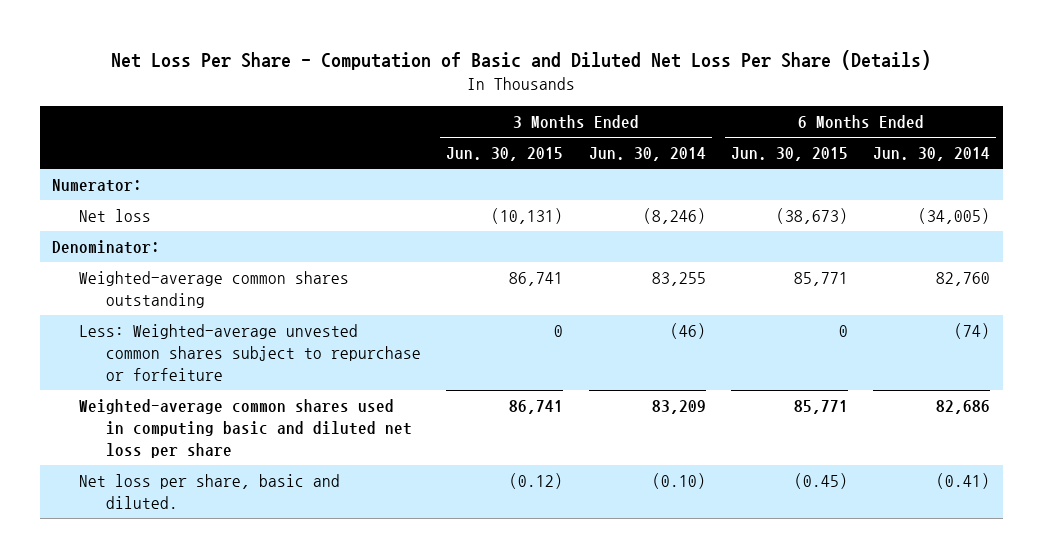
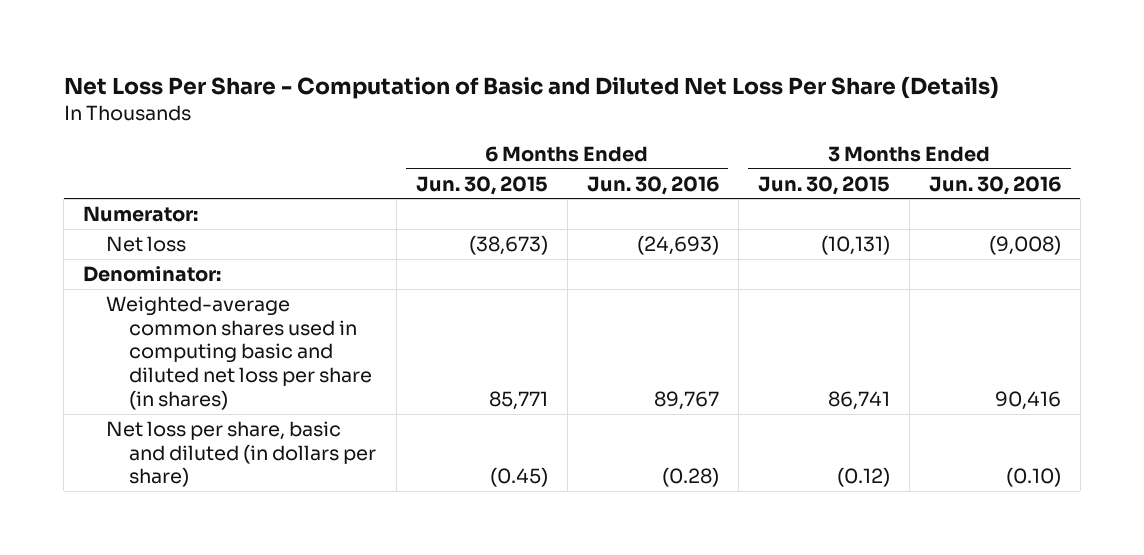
[588,147,706,162] Jun. 30, 2014 -> none
[873,147,991,162] Jun. 30, 2014 -> none
none -> [586,175,719,195] Jun. 30, 2016
none -> [928,175,1061,195] Jun. 30, 2016
[79,271,350,308] Weighted-average common shares outstanding -> none
[79,324,422,381] Less: Weighted-average unvested common shares subject to repurchase or forfeiture -> none
[79,399,413,458] Weighted-average common shares used in computing basic and diluted net loss per share -> [106,295,373,410] Weighted-average common shares used in computing basic and diluted net loss per share (in shares)
[79,474,341,509] Net loss per share, basic and diluted. -> [106,420,377,488] Net loss per share, basic and diluted (in dollars per share)

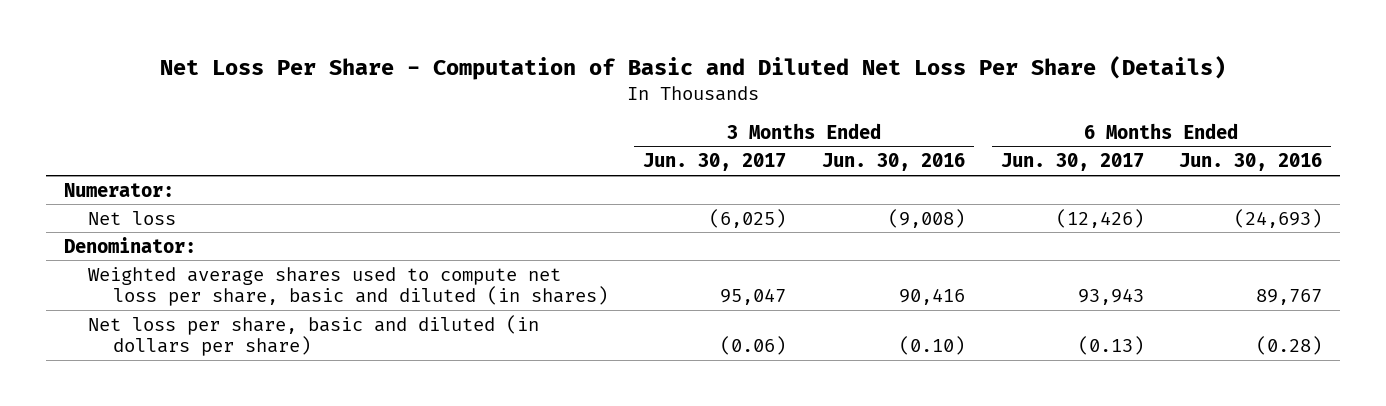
[415,175,548,195] Jun. 30, 2015 -> none
[757,175,890,195] Jun. 30, 2015 -> none
none -> [643,153,787,172] Jun. 30, 2017
none -> [1000,153,1144,172] Jun. 30, 2017
[106,295,373,410] Weighted-average common shares used in computing basic and diluted net loss per share (in shares) -> [88,266,608,307] Weighted average shares used to compute net loss per share, basic and diluted (in shares)

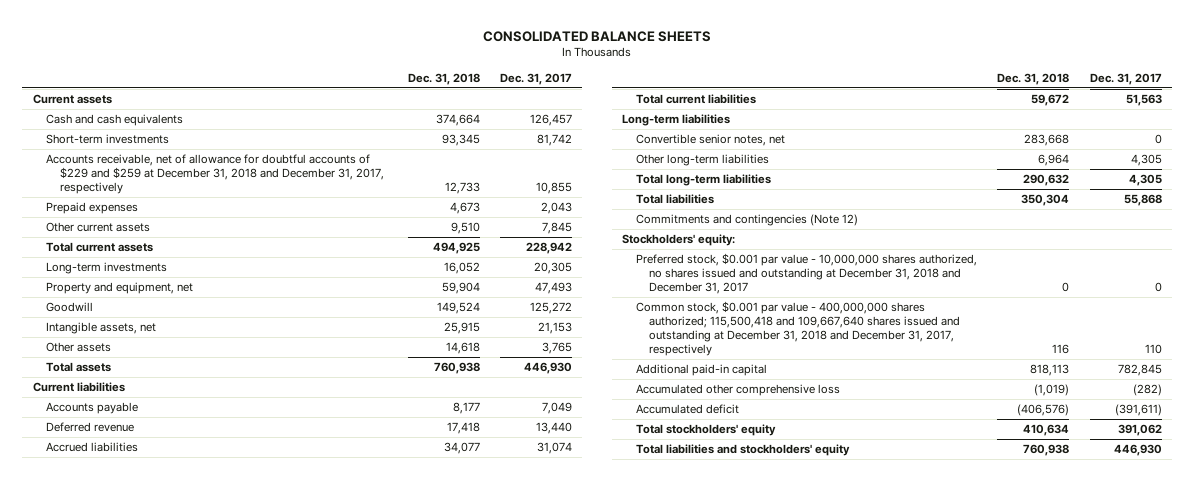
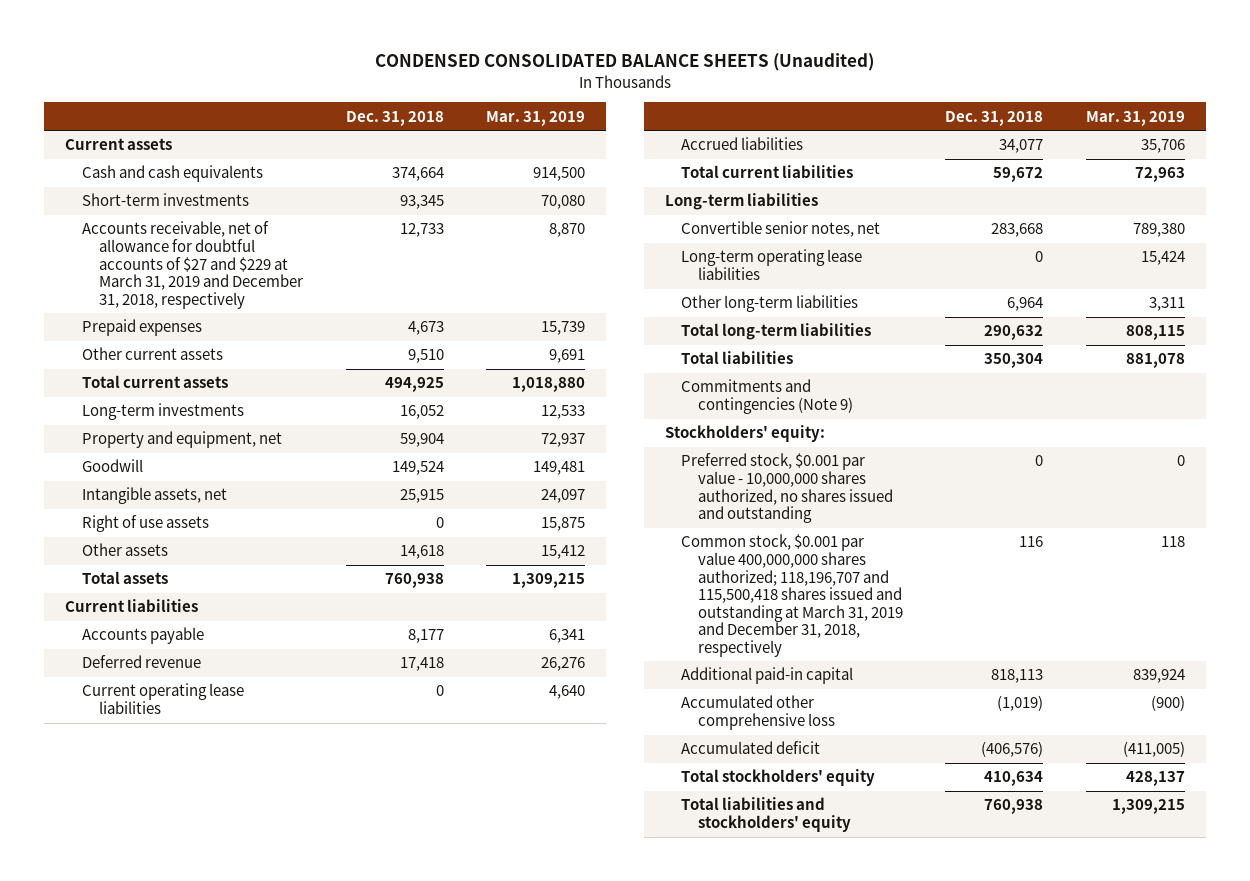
[483,30,712,42] CONSOLIDATED BALANCE SHEETS -> [374,53,874,72] CONDENSED CONSOLIDATED BALANCE SHEETS (Unaudited)
[500,73,573,86] Dec. 31, 2017 -> none
none -> [486,110,586,126] Mar. 31, 2019
[46,154,385,194] Accounts receivable, net of allowance for doubtful accounts of $229 and $259 at December 31, 2018 and December 31, 2017, respectively -> [82,221,304,309] Accounts receivable, net of allowance for doubtful accounts of $27 and $229 at March 31, 2019 and December 31, 2018, respectively
none -> [82,515,210,533] Right of use assets
none -> [82,683,245,715] Current operating lease liabilities
none -> [681,249,863,281] Long-term operating lease liabilities
[635,214,858,227] Commitments and contingencies (Note 12) -> [681,379,854,415] Commitments and contingencies (Note 9)
[635,253,977,294] Preferred stock, $0.001 par value - 10,000,000 shares authorized, no shares issued and outstanding at December 31, 2018 and December 31, 2017 -> [681,453,894,524] Preferred stock, $0.001 par value - 10,000,000 shares authorized, no shares issued and outstanding
[635,301,961,356] Common stock, $0.001 par value - 400,000,000 shares authorized; 115,500,418 and 109,667,640 shares issued and outstanding at December 31, 2018 and December 31, 2017, respectively -> [681,534,904,657] Common stock, $0.001 par value 400,000,000 shares authorized; 118,196,707 and 115,500,418 shares issued and outstanding at March 31, 2019 and December 31, 2018, respectively

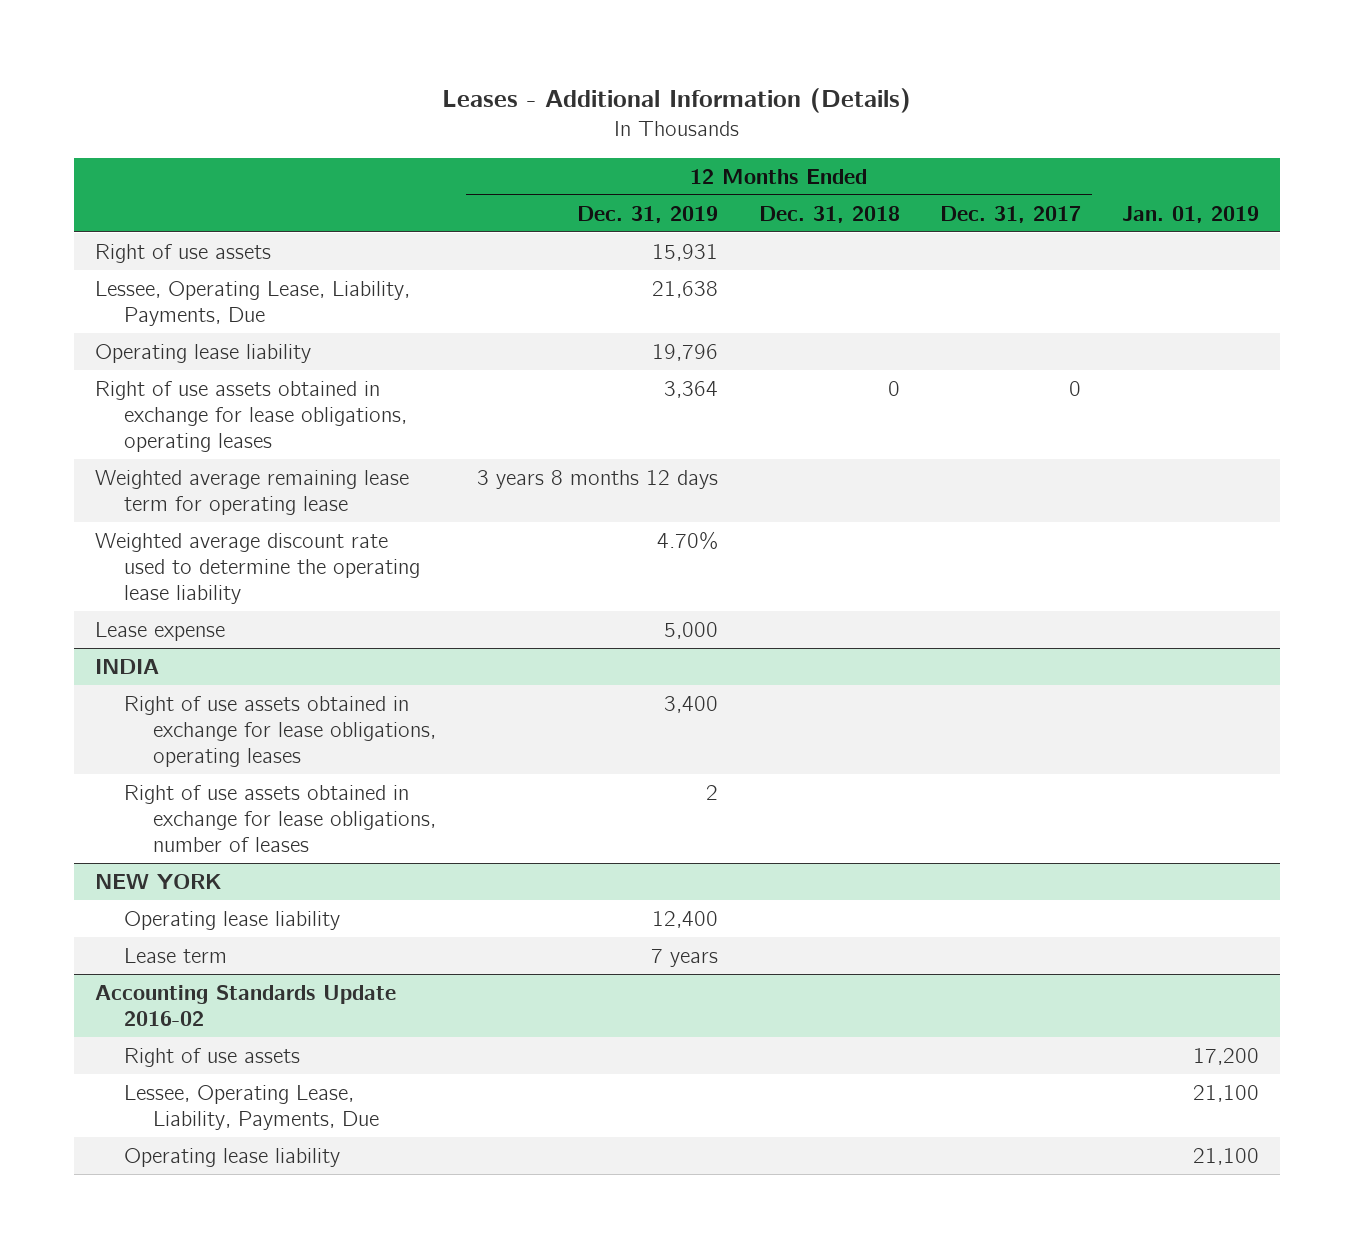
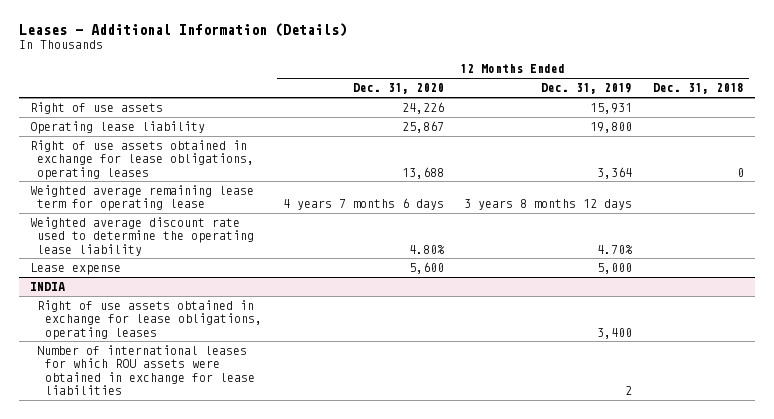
[940,205,1082,223] Dec. 31, 2017 -> none
[1122,205,1260,223] Jan. 01, 2019 -> none
none -> [352,83,444,95] Dec. 31, 2020
[94,280,410,326] Lessee, Operating Lease, Liability, Payments, Due -> none
[651,343,718,361] 19,796 -> [590,122,633,134] 19,800
[94,873,222,889] NEW YORK -> none
[123,910,340,930] Operating lease liability -> none
[123,947,227,963] Lease term -> none
[94,984,396,1026] Accounting Standards Update 2016-02 -> none
[123,1047,300,1067] Right of use assets -> none
[123,1084,379,1130] Lessee, Operating Lease, Liability, Payments, Due -> none
[123,1147,340,1167] Operating lease liability -> none
[123,784,436,852] Right of use assets obtained in exchange for lease obligations, number of leases -> [37,345,255,395] Number of international leases for which ROU assets were obtained in exchange for lease liabilities

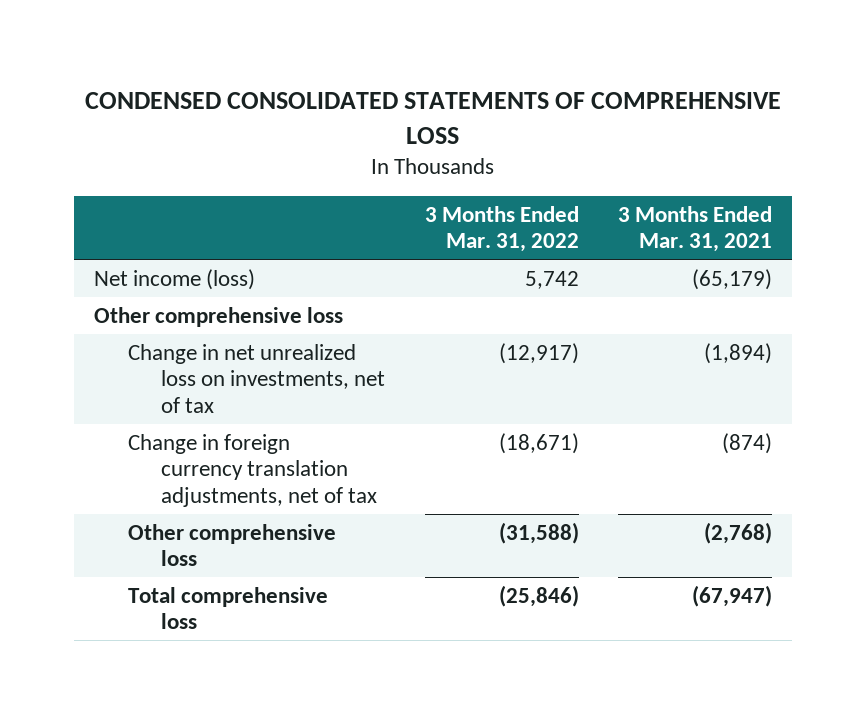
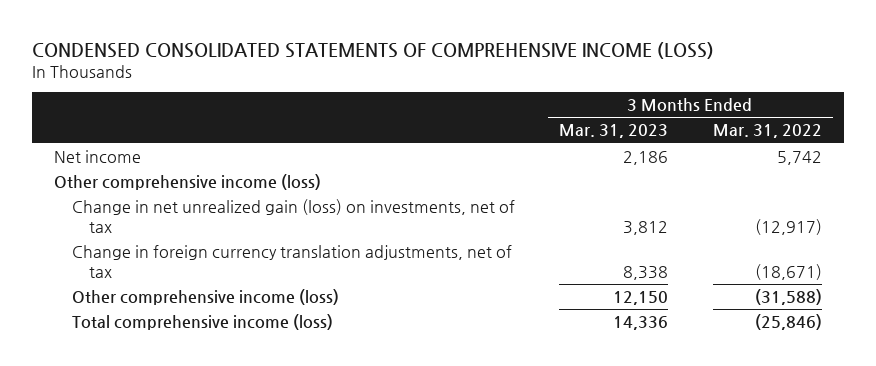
[85,91,782,144] CONDENSED CONSOLIDATED STATEMENTS OF COMPREHENSIVE LOSS -> [32,42,715,60] CONDENSED CONSOLIDATED STATEMENTS OF COMPREHENSIVE INCOME (LOSS)
[618,205,773,253] 3 Months Ended Mar. 31, 2021 -> none
none -> [559,124,669,139] Mar. 31, 2023
[93,268,255,290] Net income (loss) -> [54,149,142,163] Net income
[93,306,343,327] Other comprehensive loss -> [54,173,322,190] Other comprehensive income (loss)
[127,343,386,413] Change in net unrealized loss on investments, net of tax -> [71,198,515,233] Change in net unrealized gain (loss) on investments, net of tax
[127,523,336,567] Other comprehensive loss -> [71,288,339,305] Other comprehensive income (loss)
[127,586,328,630] Total comprehensive loss -> [71,313,333,330] Total comprehensive income (loss)

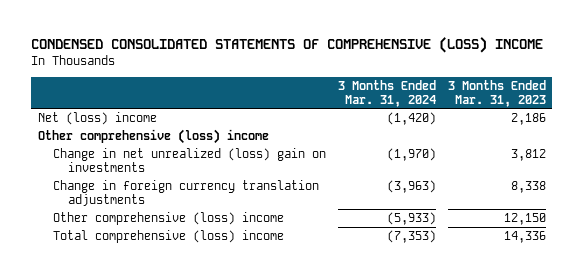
[32,42,715,60] CONDENSED CONSOLIDATED STATEMENTS OF COMPREHENSIVE INCOME (LOSS) -> [31,37,544,54] CONDENSED CONSOLIDATED STATEMENTS OF COMPREHENSIVE (LOSS) INCOME
[712,124,822,139] Mar. 31, 2022 -> none
none -> [338,79,437,107] 3 Months Ended Mar. 31, 2024
[54,149,142,163] Net income -> [37,111,157,125] Net (loss) income
[54,173,322,190] Other comprehensive income (loss) -> [37,128,269,144] Other comprehensive (loss) income
[71,198,515,233] Change in net unrealized gain (loss) on investments, net of tax -> [52,147,326,172] Change in net unrealized (loss) gain on investments
[71,244,512,278] Change in foreign currency translation adjustments, net of tax -> [52,179,319,206] Change in foreign currency translation adjustments
[71,288,339,305] Other comprehensive income (loss) -> [52,211,284,225] Other comprehensive (loss) income
[71,313,333,330] Total comprehensive income (loss) -> [52,229,284,243] Total comprehensive (loss) income

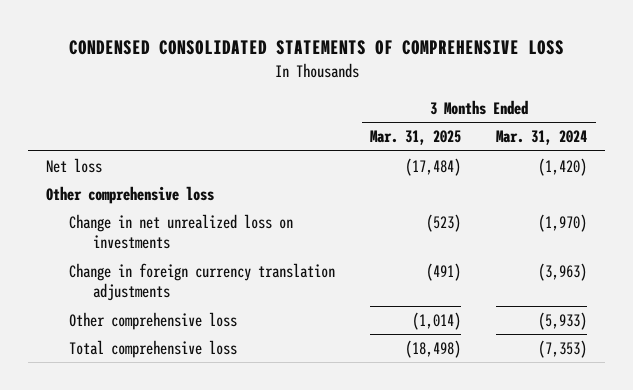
[31,37,544,54] CONDENSED CONSOLIDATED STATEMENTS OF COMPREHENSIVE (LOSS) INCOME -> [68,40,564,56] CONDENSED CONSOLIDATED STATEMENTS OF COMPREHENSIVE LOSS
[448,79,547,107] 3 Months Ended Mar. 31, 2023 -> none
none -> [370,130,462,146] Mar. 31, 2025
[37,111,157,125] Net (loss) income -> [45,158,102,174] Net loss
[37,128,269,144] Other comprehensive (loss) income -> [45,186,214,205] Other comprehensive loss
[52,147,326,172] Change in net unrealized (loss) gain on investments -> [69,214,294,250] Change in net unrealized loss on investments
[52,211,284,225] Other comprehensive (loss) income -> [69,312,238,331] Other comprehensive loss
[52,229,284,243] Total comprehensive (loss) income -> [69,340,238,359] Total comprehensive loss

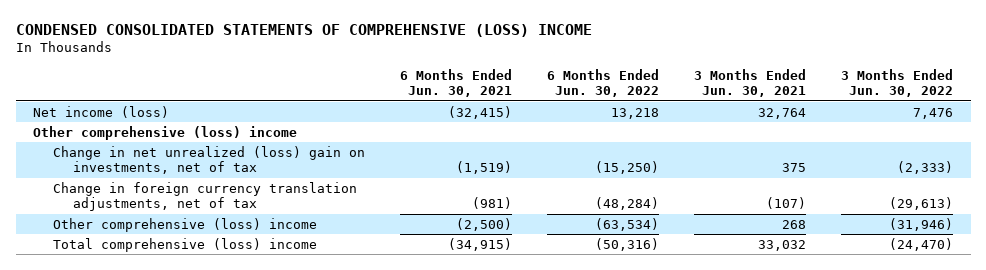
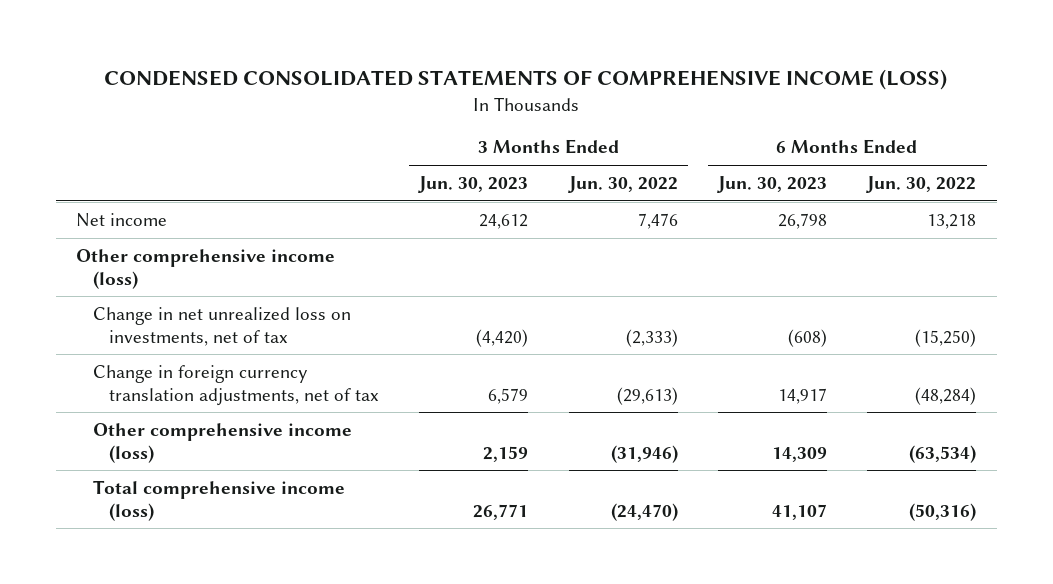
[15,24,592,38] CONDENSED CONSOLIDATED STATEMENTS OF COMPREHENSIVE (LOSS) INCOME -> [104,69,948,91] CONDENSED CONSOLIDATED STATEMENTS OF COMPREHENSIVE INCOME (LOSS)
[400,68,513,98] 6 Months Ended Jun. 30, 2021 -> none
[694,68,807,98] 3 Months Ended Jun. 30, 2021 -> none
none -> [418,175,529,193] Jun. 30, 2023
none -> [717,175,828,193] Jun. 30, 2023
[33,105,170,118] Net income (loss) -> [76,212,168,227] Net income
[33,125,298,140] Other comprehensive (loss) income -> [76,248,336,289] Other comprehensive income (loss)
[52,145,365,175] Change in net unrealized (loss) gain on investments, net of tax -> [92,306,351,346] Change in net unrealized loss on investments, net of tax
[52,217,317,232] Other comprehensive (loss) income -> [92,422,352,463] Other comprehensive income (loss)
[52,237,317,252] Total comprehensive (loss) income -> [92,479,345,521] Total comprehensive income (loss)

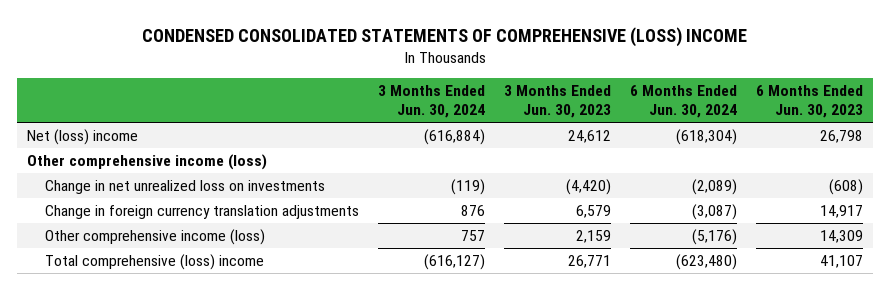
[104,69,948,91] CONDENSED CONSOLIDATED STATEMENTS OF COMPREHENSIVE INCOME (LOSS) -> [142,26,748,47] CONDENSED CONSOLIDATED STATEMENTS OF COMPREHENSIVE (LOSS) INCOME
[567,175,678,193] Jun. 30, 2022 -> none
[866,175,977,193] Jun. 30, 2022 -> none
none -> [378,85,486,119] 3 Months Ended Jun. 30, 2024
none -> [630,85,738,119] 6 Months Ended Jun. 30, 2024
[76,212,168,227] Net income -> [26,128,138,145] Net (loss) income
[92,306,351,346] Change in net unrealized loss on investments, net of tax -> [45,179,326,194] Change in net unrealized loss on investments
[92,364,380,406] Change in foreign currency translation adjustments, net of tax -> [45,204,360,219] Change in foreign currency translation adjustments
[92,479,345,521] Total comprehensive income (loss) -> [45,253,265,270] Total comprehensive (loss) income

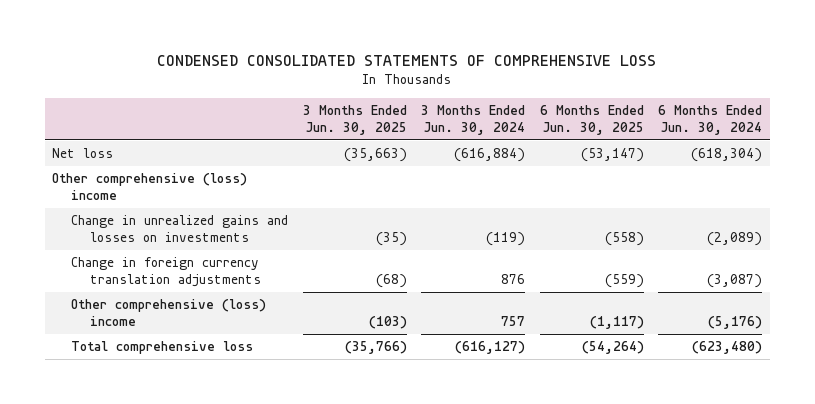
[142,26,748,47] CONDENSED CONSOLIDATED STATEMENTS OF COMPREHENSIVE (LOSS) INCOME -> [157,54,657,66] CONDENSED CONSOLIDATED STATEMENTS OF COMPREHENSIVE LOSS
[504,85,612,119] 3 Months Ended Jun. 30, 2023 -> none
[756,85,864,119] 6 Months Ended Jun. 30, 2023 -> none
none -> [302,104,407,136] 3 Months Ended Jun. 30, 2025
none -> [539,104,644,136] 6 Months Ended Jun. 30, 2025
[26,128,138,145] Net (loss) income -> [52,148,114,159] Net loss
[26,153,267,170] Other comprehensive income (loss) -> [52,173,248,201] Other comprehensive (loss) income
[45,179,326,194] Change in net unrealized loss on investments -> [71,215,289,243] Change in unrealized gains and losses on investments
[45,228,266,245] Other comprehensive income (loss) -> [71,299,267,327] Other comprehensive (loss) income
[45,253,265,270] Total comprehensive (loss) income -> [71,341,254,355] Total comprehensive loss

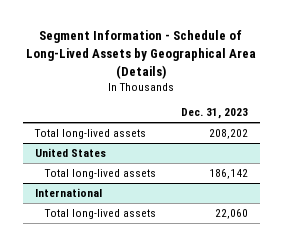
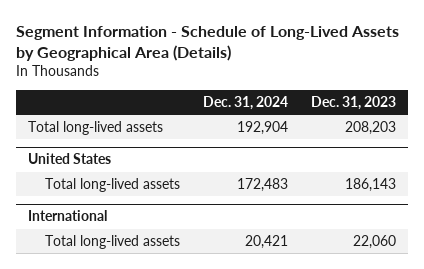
none -> [203,95,289,110] Dec. 31, 2024
[208,129,248,140] 208,202 -> [345,120,397,135] 208,203
[208,169,248,180] 186,142 -> [345,177,397,192] 186,143

